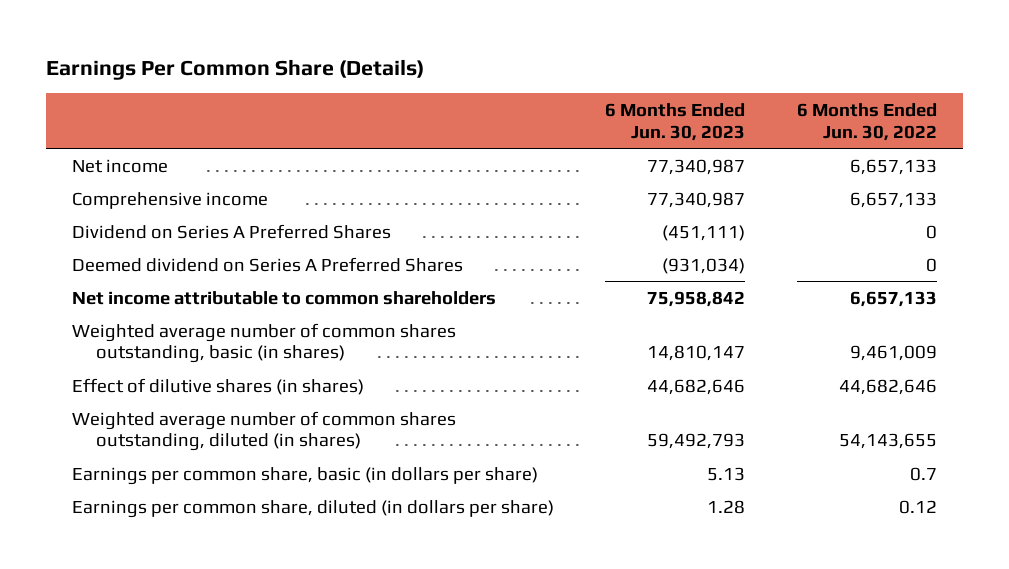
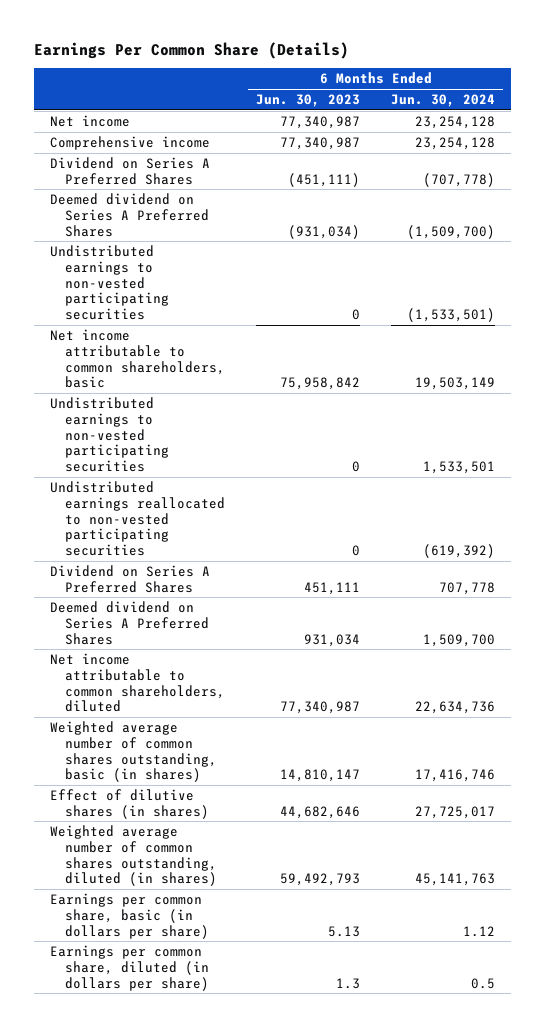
[797,102,938,141] 6 Months Ended Jun. 30, 2022 -> none
none -> [391,94,496,108] Jun. 30, 2024
none -> [49,245,169,320] Undistributed earnings to non-vested participating securities
[71,290,496,305] Net income attributable to common shareholders -> [49,329,225,389] Net income attributable to common shareholders, basic
none -> [49,397,169,472] Undistributed earnings to non-vested participating securities
none -> [49,481,225,556] Undistributed earnings reallocated to non-vested participating securities
none -> [49,565,210,593] Dividend on Series A Preferred Shares
none -> [49,601,209,645] Deemed dividend on Series A Preferred Shares
none -> [49,653,225,713] Net income attributable to common shareholders, diluted
[707,499,746,514] 1.28 -> [336,977,361,989] 1.3

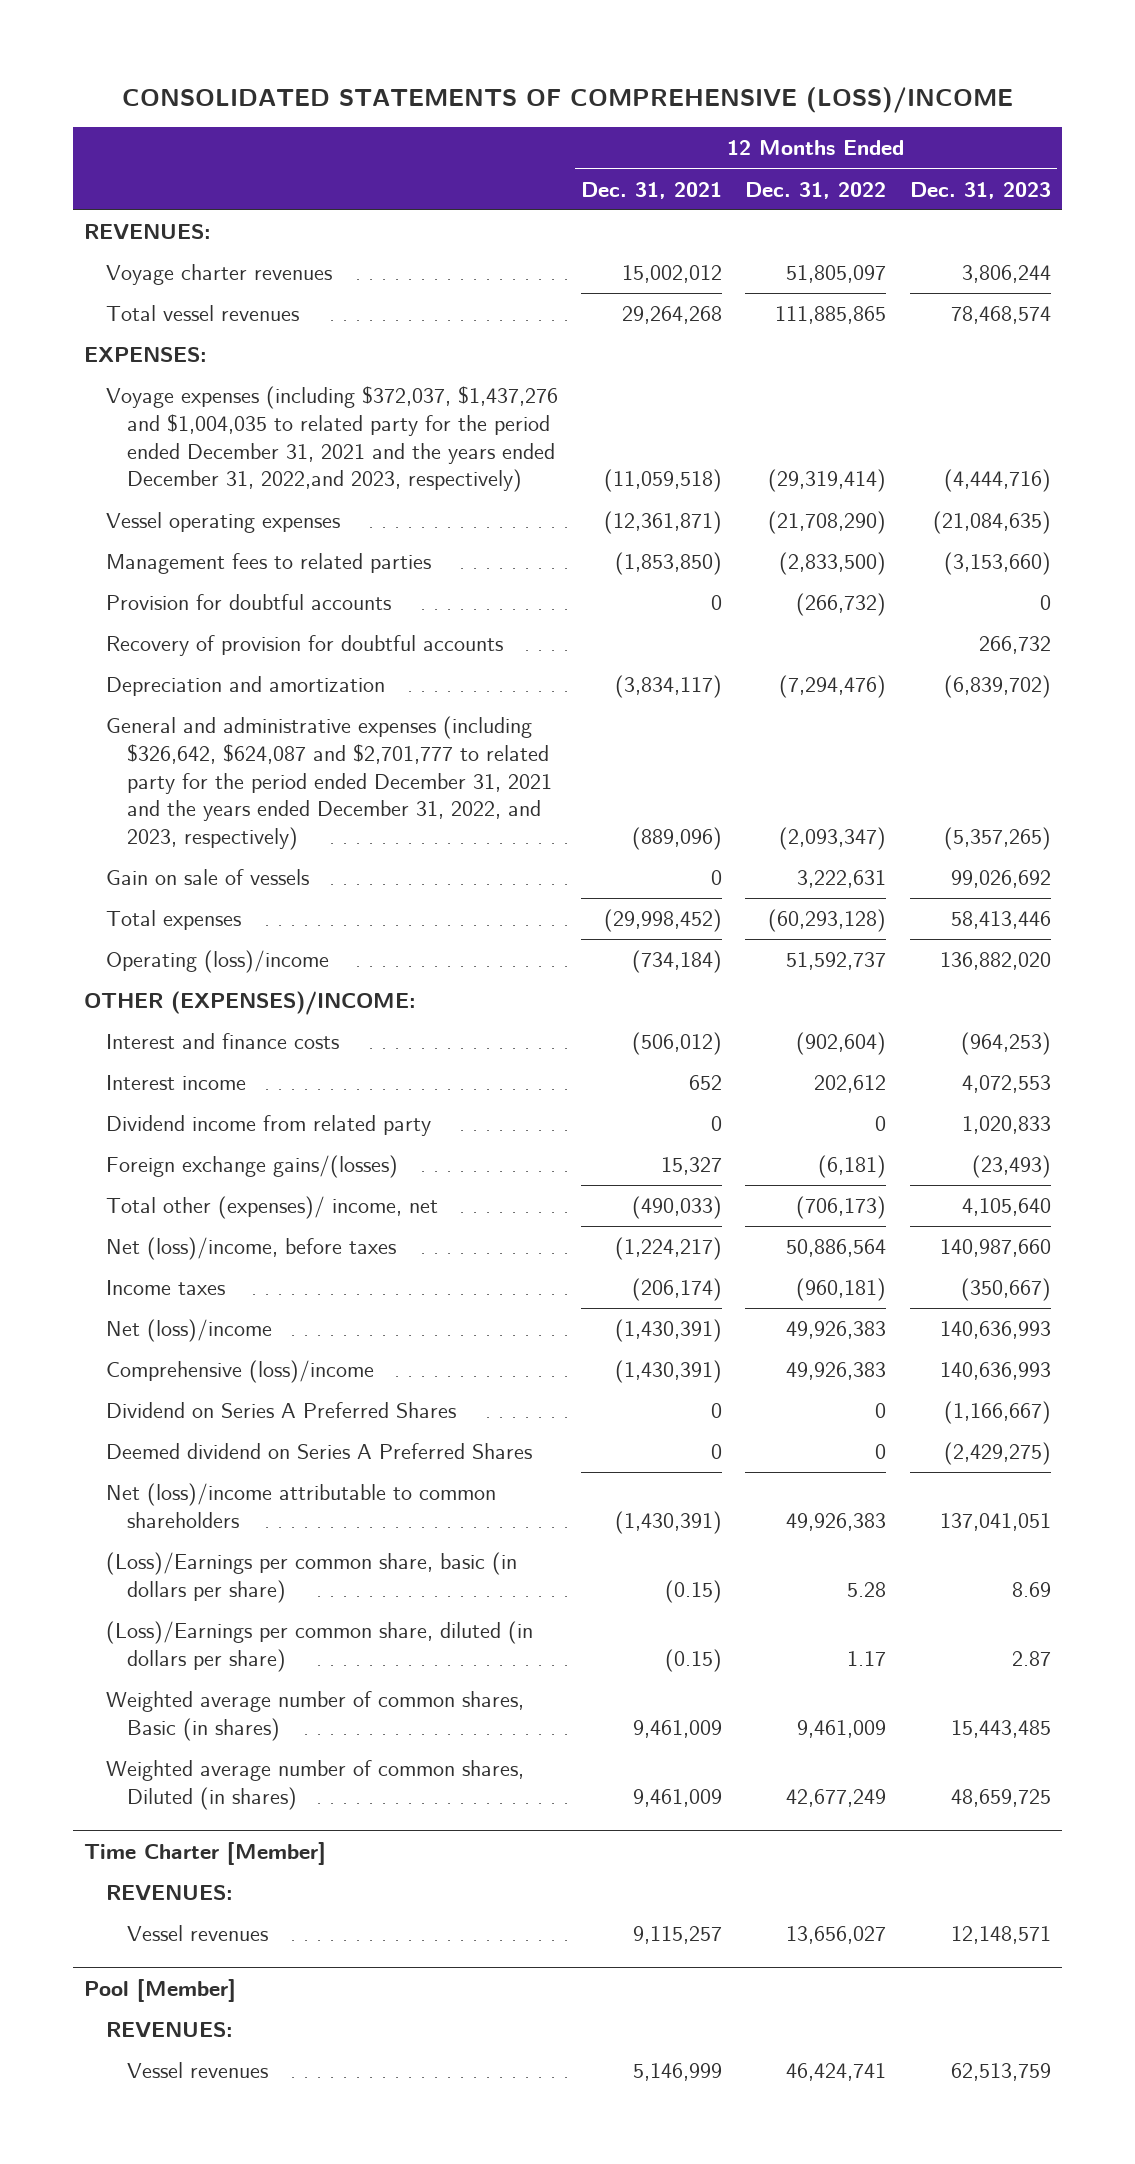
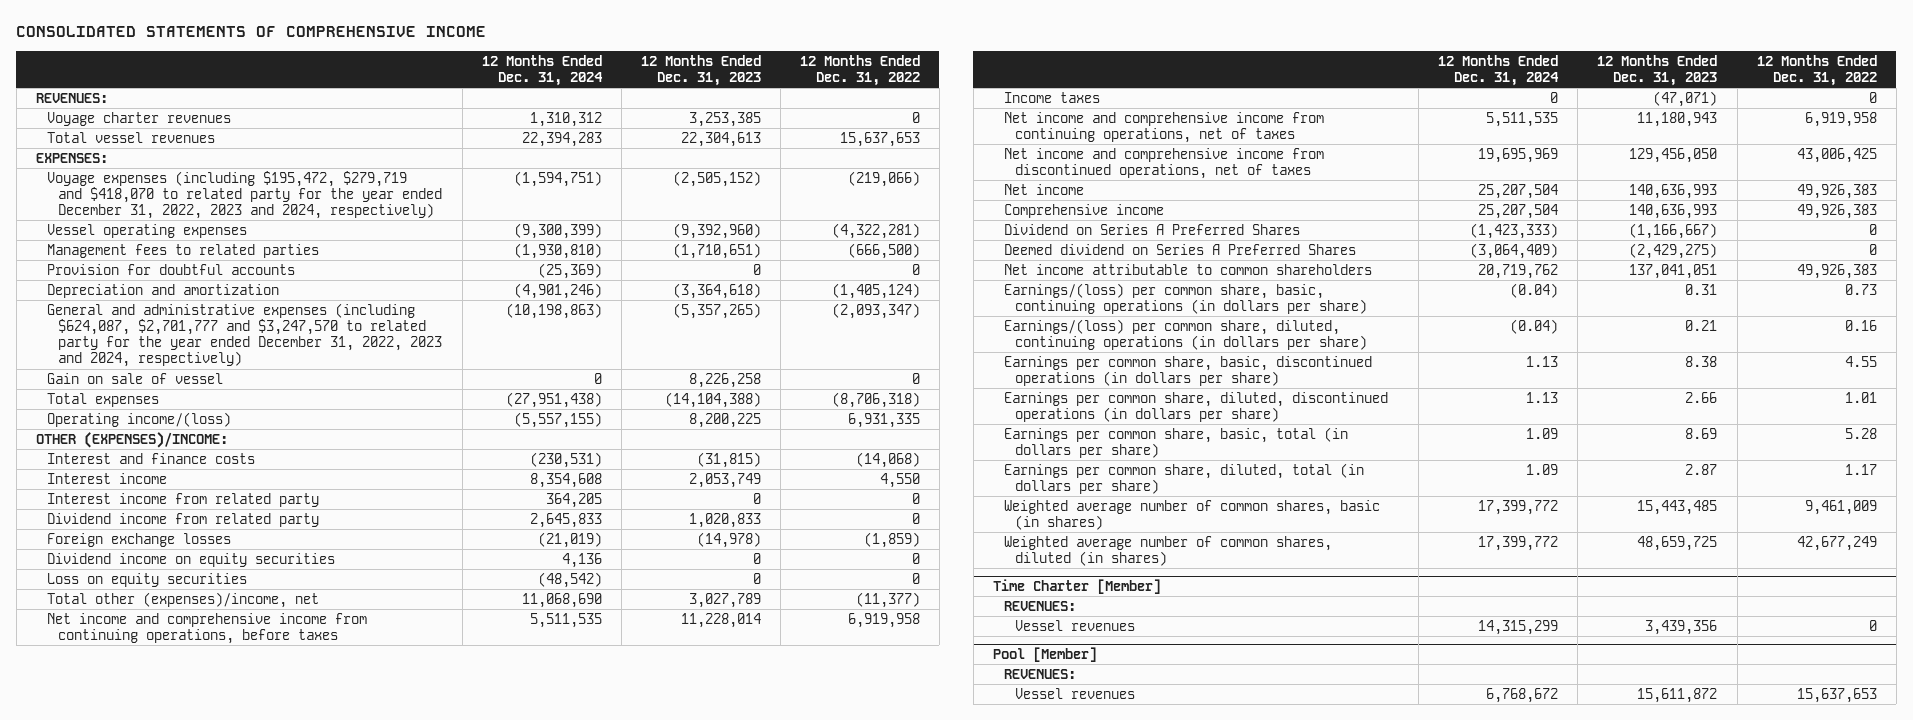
[121,86,1013,113] CONSOLIDATED STATEMENTS OF COMPREHENSIVE (LOSS)/INCOME -> [16,26,487,38] CONSOLIDATED STATEMENTS OF COMPREHENSIVE INCOME
[581,181,723,199] Dec. 31, 2021 -> none
none -> [481,54,603,87] 12 Months Ended Dec. 31, 2024
[786,265,887,284] 51,805,097 -> [911,111,920,123] 0
[961,265,1051,284] 3,806,244 -> [688,111,761,127] 3,253,385
[775,306,887,325] 111,885,865 -> [839,131,920,147] 15,637,653
[950,306,1051,325] 78,468,574 -> [680,131,761,147] 22,304,613
[105,635,503,657] Recovery of provision for doubtful accounts -> none
[105,386,558,493] Voyage expenses (including $372,037, $1,437,276 and $1,004,035 to related party for the period ended December 31, 2021 and the years ended December 31, 2022,and 2023, respectively) -> [47,170,443,220] Voyage expenses (including $195,472, $279,719 and $418,070 to related party for the year ended December 31, 2022, 2023 and 2024, respectively)
[768,469,887,493] (29,319,414) -> [847,170,920,187] (219,066)
[943,469,1051,493] (4,444,716) -> [672,170,761,187] (2,505,152)
[768,511,887,535] (21,708,290) -> [831,222,920,239] (4,322,281)
[932,511,1051,535] (21,084,635) -> [672,222,761,239] (9,392,960)
[779,552,887,576] (2,833,500) -> [847,242,920,259] (666,500)
[943,552,1051,576] (3,153,660) -> [672,242,761,259] (1,710,651)
[796,593,887,617] (266,732) -> [911,263,920,275] 0
[779,675,887,699] (7,294,476) -> [831,282,920,299] (1,405,124)
[943,675,1051,699] (6,839,702) -> [672,282,761,299] (3,364,618)
[105,716,553,851] General and administrative expenses (including $326,642, $624,087 and $2,701,777 to related party for the period ended December 31, 2021 and the years ended December 31, 2022, and 2023, respectively) -> [47,302,443,368] General and administrative expenses (including $624,087, $2,701,777 and $3,247,570 to related party for the year ended December 31, 2022, 2023 and 2024, respectively)
[105,869,309,886] Gain on sale of vessels -> [47,372,224,384] Gain on sale of vessel
[797,870,887,889] 3,222,631 -> [911,372,920,384] 0
[950,870,1051,889] 99,026,692 -> [688,372,761,388] 8,226,258
[768,909,887,933] (60,293,128) -> [831,391,920,408] (8,706,318)
[950,911,1051,930] 58,413,446 -> [664,391,761,408] (14,104,388)
[105,950,329,974] Operating (loss)/income -> [47,411,232,427] Operating income/(loss)
[786,952,887,971] 51,592,737 -> [847,412,920,428] 6,931,335
[939,952,1051,971] 136,882,020 -> [688,412,761,428] 8,200,225
[796,1032,887,1056] (902,604) -> [855,451,920,468] (14,068)
[960,1032,1051,1056] (964,253) -> [696,451,761,468] (31,815)
[814,1075,887,1094] 202,612 -> [879,472,920,488] 4,550
[961,1075,1051,1094] 4,072,553 -> [688,472,761,488] 2,053,749
none -> [47,492,320,507] Interest income from related party
[105,1155,398,1179] Foreign exchange gains/(losses) -> [47,532,232,547] Foreign exchange losses
[818,1155,887,1179] (6,181) -> [863,531,920,548] (1,859)
[971,1155,1051,1179] (23,493) -> [696,531,761,548] (14,978)
none -> [47,552,336,567] Dividend income on equity securities
none -> [47,572,248,587] Loss on equity securities
[105,1196,438,1220] Total other (expenses)/ income, net -> [47,591,320,608] Total other (expenses)/income, net
[796,1196,887,1220] (706,173) -> [855,591,920,608] (11,377)
[961,1198,1051,1217] 4,105,640 -> [688,592,761,608] 3,027,789
[105,1237,396,1261] Net (loss)/income, before taxes -> [47,612,368,644] Net income and comprehensive income from continuing operations, before taxes
[786,1239,887,1258] 50,886,564 -> [847,612,920,628] 6,919,958
[939,1239,1051,1258] 140,987,660 -> [680,612,761,628] 11,228,014
[796,1278,887,1302] (960,181) -> [1868,91,1877,103] 0
[960,1278,1051,1302] (350,667) -> [1653,90,1718,107] (47,071)
none -> [1004,111,1325,143] Net income and comprehensive income from continuing operations, net of taxes
none -> [1004,147,1325,179] Net income and comprehensive income from discontinued operations, net of taxes
[105,1319,272,1343] Net (loss)/income -> [1004,183,1085,195] Net income
[105,1360,374,1384] Comprehensive (loss)/income -> [1004,203,1165,218] Comprehensive income
[105,1483,496,1528] Net (loss)/income attributable to common shareholders -> [1004,263,1373,275] Net income attributable to common shareholders
none -> [1004,282,1368,314] Earnings/(loss) per common share, basic, continuing operations (in dollars per share)
none -> [1004,318,1368,350] Earnings/(loss) per common share, diluted, continuing operations (in dollars per share)
none -> [1004,355,1373,386] Earnings per common share, basic, discontinued operations (in dollars per share)
none -> [1004,391,1389,422] Earnings per common share, diluted, discontinued operations (in dollars per share)
[105,1552,517,1603] (Loss)/Earnings per common share, basic (in dollars per share) -> [1004,426,1349,458] Earnings per common share, basic, total (in dollars per share)
[105,1621,533,1672] (Loss)/Earnings per common share, diluted (in dollars per share) -> [1004,462,1365,494] Earnings per common share, diluted, total (in dollars per share)
[105,1691,524,1741] Weighted average number of common shares, Basic (in shares) -> [1004,499,1381,530] Weighted average number of common shares, basic (in shares)
[105,1760,524,1810] Weighted average number of common shares, Diluted (in shares) -> [1004,535,1333,566] Weighted average number of common shares, diluted (in shares)
[786,1926,887,1945] 13,656,027 -> [1868,619,1877,631] 0
[950,1926,1051,1945] 12,148,571 -> [1645,619,1718,635] 3,439,356
[786,2063,887,2082] 46,424,741 -> [1796,687,1877,703] 15,637,653
[950,2063,1051,2082] 62,513,759 -> [1637,687,1718,703] 15,611,872

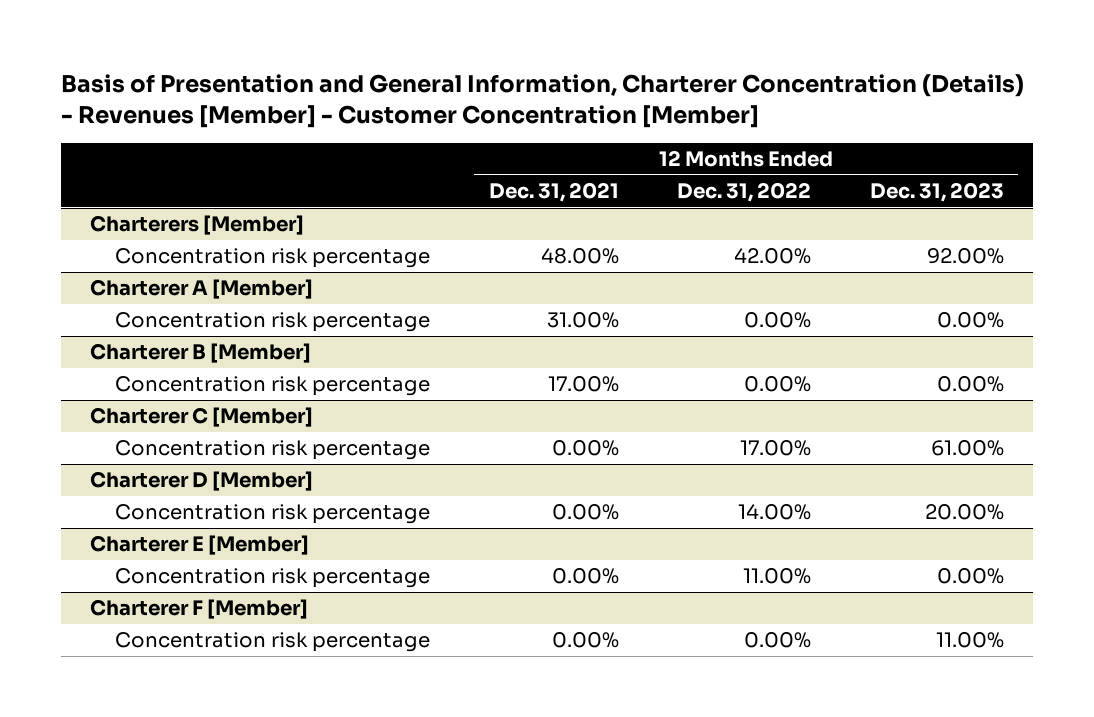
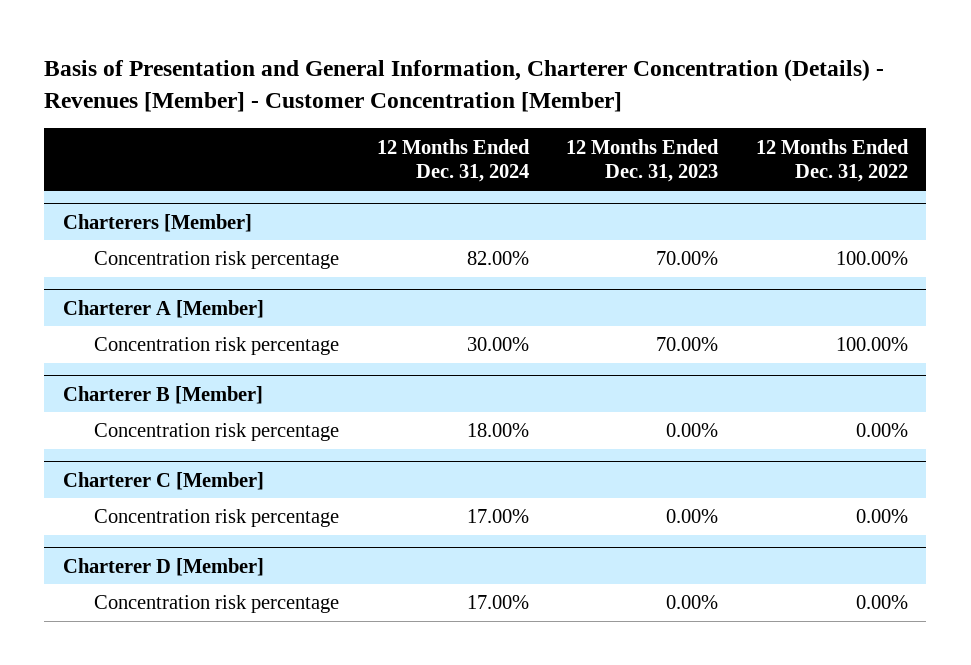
[488,182,619,203] Dec. 31, 2021 -> none
none -> [376,138,530,183] 12 Months Ended Dec. 31, 2024
[734,248,812,265] 42.00% -> [835,251,908,266] 100.00%
[926,248,1004,265] 92.00% -> [656,251,719,266] 70.00%
[744,312,812,329] 0.00% -> [835,337,908,352] 100.00%
[936,312,1004,329] 0.00% -> [656,337,719,352] 70.00%
[740,440,812,457] 17.00% -> [855,509,908,524] 0.00%
[930,440,1004,457] 61.00% -> [666,509,719,524] 0.00%
[89,535,309,556] Charterer E [Member] -> none
[115,568,431,589] Concentration risk percentage -> none
[89,599,308,620] Charterer F [Member] -> none
[115,632,431,653] Concentration risk percentage -> none
[738,504,812,521] 14.00% -> [855,595,908,610] 0.00%
[924,504,1004,521] 20.00% -> [666,595,719,610] 0.00%

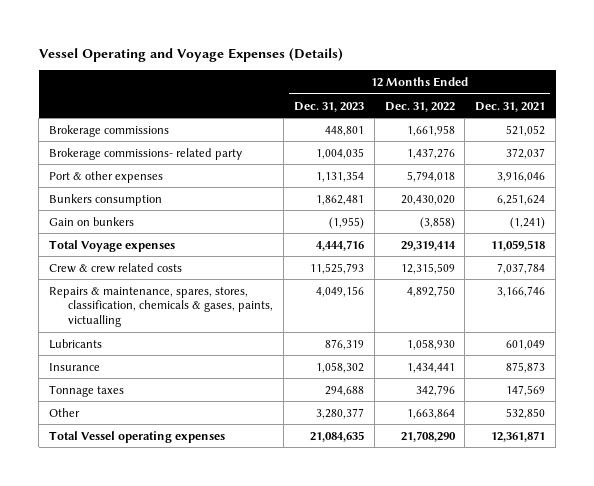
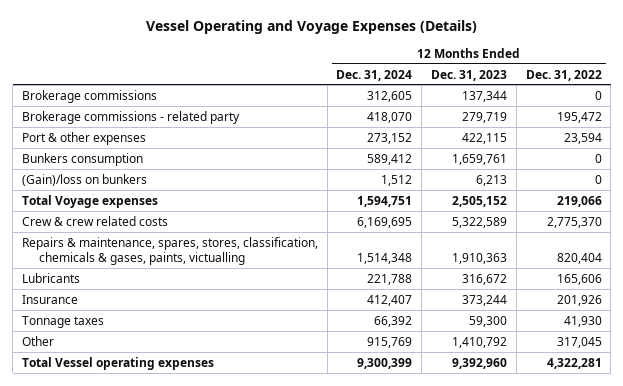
[475,101,546,112] Dec. 31, 2021 -> none
none -> [336,69,413,81] Dec. 31, 2024
[324,125,364,136] 448,801 -> [461,90,507,102] 137,344
[406,124,455,136] 1,661,958 -> [594,90,602,100] 0
[49,147,243,160] Brokerage commissions- related party -> [21,110,240,124] Brokerage commissions - related party
[315,147,364,159] 1,004,035 -> [461,111,507,123] 279,719
[406,147,455,159] 1,437,276 -> [556,111,602,123] 195,472
[315,170,364,182] 1,131,354 -> [461,132,507,144] 422,115
[406,170,455,182] 5,794,018 -> [563,132,602,144] 23,594
[315,194,364,205] 1,862,481 -> [451,153,507,165] 1,659,761
[400,194,455,205] 20,430,020 -> [594,153,602,163] 0
[49,216,135,226] Gain on bunkers -> [21,173,147,186] (Gain)/loss on bunkers
[328,216,364,229] (1,955) -> [475,174,507,186] 6,213
[419,216,455,229] (3,858) -> [594,174,602,184] 0
[315,239,364,251] 4,444,716 -> [451,195,507,207] 2,505,152
[400,240,456,251] 29,319,414 -> [556,195,602,207] 219,066
[309,262,364,274] 11,525,793 -> [451,216,507,228] 5,322,589
[400,262,455,274] 12,315,509 -> [546,216,602,228] 2,775,370
[315,285,364,297] 4,049,156 -> [451,252,507,264] 1,910,363
[406,285,455,297] 4,892,750 -> [556,252,602,264] 820,404
[324,338,364,350] 876,319 -> [461,273,507,285] 316,672
[406,338,455,350] 1,058,930 -> [556,273,602,285] 165,606
[315,361,364,373] 1,058,302 -> [461,294,507,306] 373,244
[406,362,455,373] 1,434,441 -> [556,294,602,306] 201,926
[324,385,364,396] 294,688 -> [468,315,507,327] 59,300
[415,384,455,396] 342,796 -> [563,315,602,327] 41,930
[315,407,364,419] 3,280,377 -> [451,336,507,348] 1,410,792
[406,408,455,419] 1,663,864 -> [556,336,602,348] 317,045
[309,430,364,442] 21,084,635 -> [451,357,507,369] 9,392,960
[400,430,456,442] 21,708,290 -> [546,357,602,369] 4,322,281

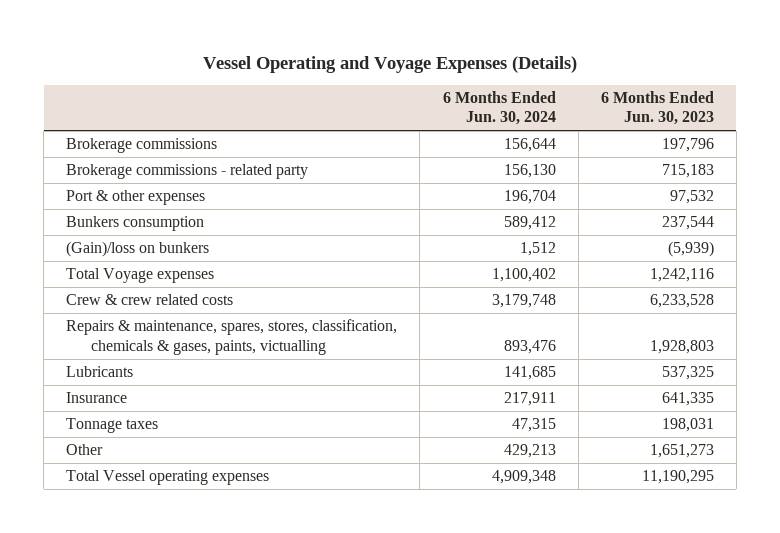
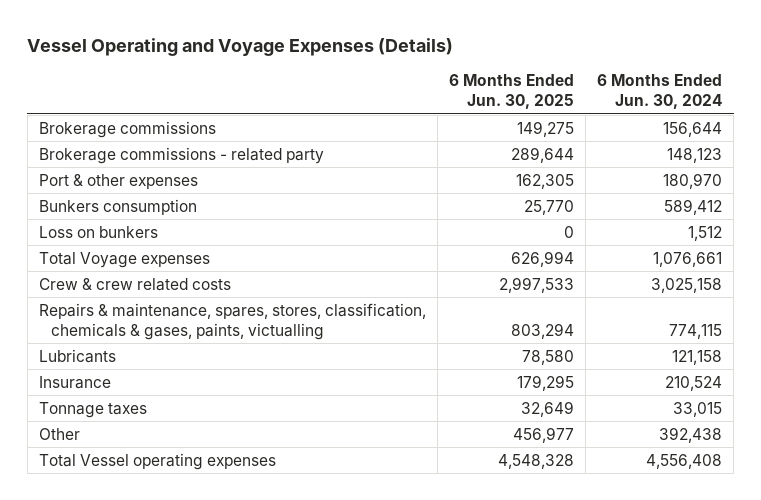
[600,90,714,126] 6 Months Ended Jun. 30, 2023 -> none
none -> [448,74,574,110] 6 Months Ended Jun. 30, 2025
[503,164,556,179] 156,130 -> [666,147,722,163] 148,123
[503,190,556,205] 196,704 -> [662,172,722,189] 180,970
[66,241,210,258] (Gain)/loss on bunkers -> [38,225,158,238] Loss on bunkers
[491,268,556,283] 1,100,402 -> [652,251,722,267] 1,076,661
[491,294,556,309] 3,179,748 -> [650,277,722,293] 3,025,158
[503,339,556,354] 893,476 -> [668,323,722,339] 774,115
[503,366,556,381] 141,685 -> [671,349,722,365] 121,158
[503,392,556,407] 217,911 -> [664,375,722,391] 210,524
[511,418,556,433] 47,315 -> [672,401,722,417] 33,015
[503,444,556,459] 429,213 -> [658,426,722,443] 392,438
[491,470,556,485] 4,909,348 -> [645,453,722,469] 4,556,408

